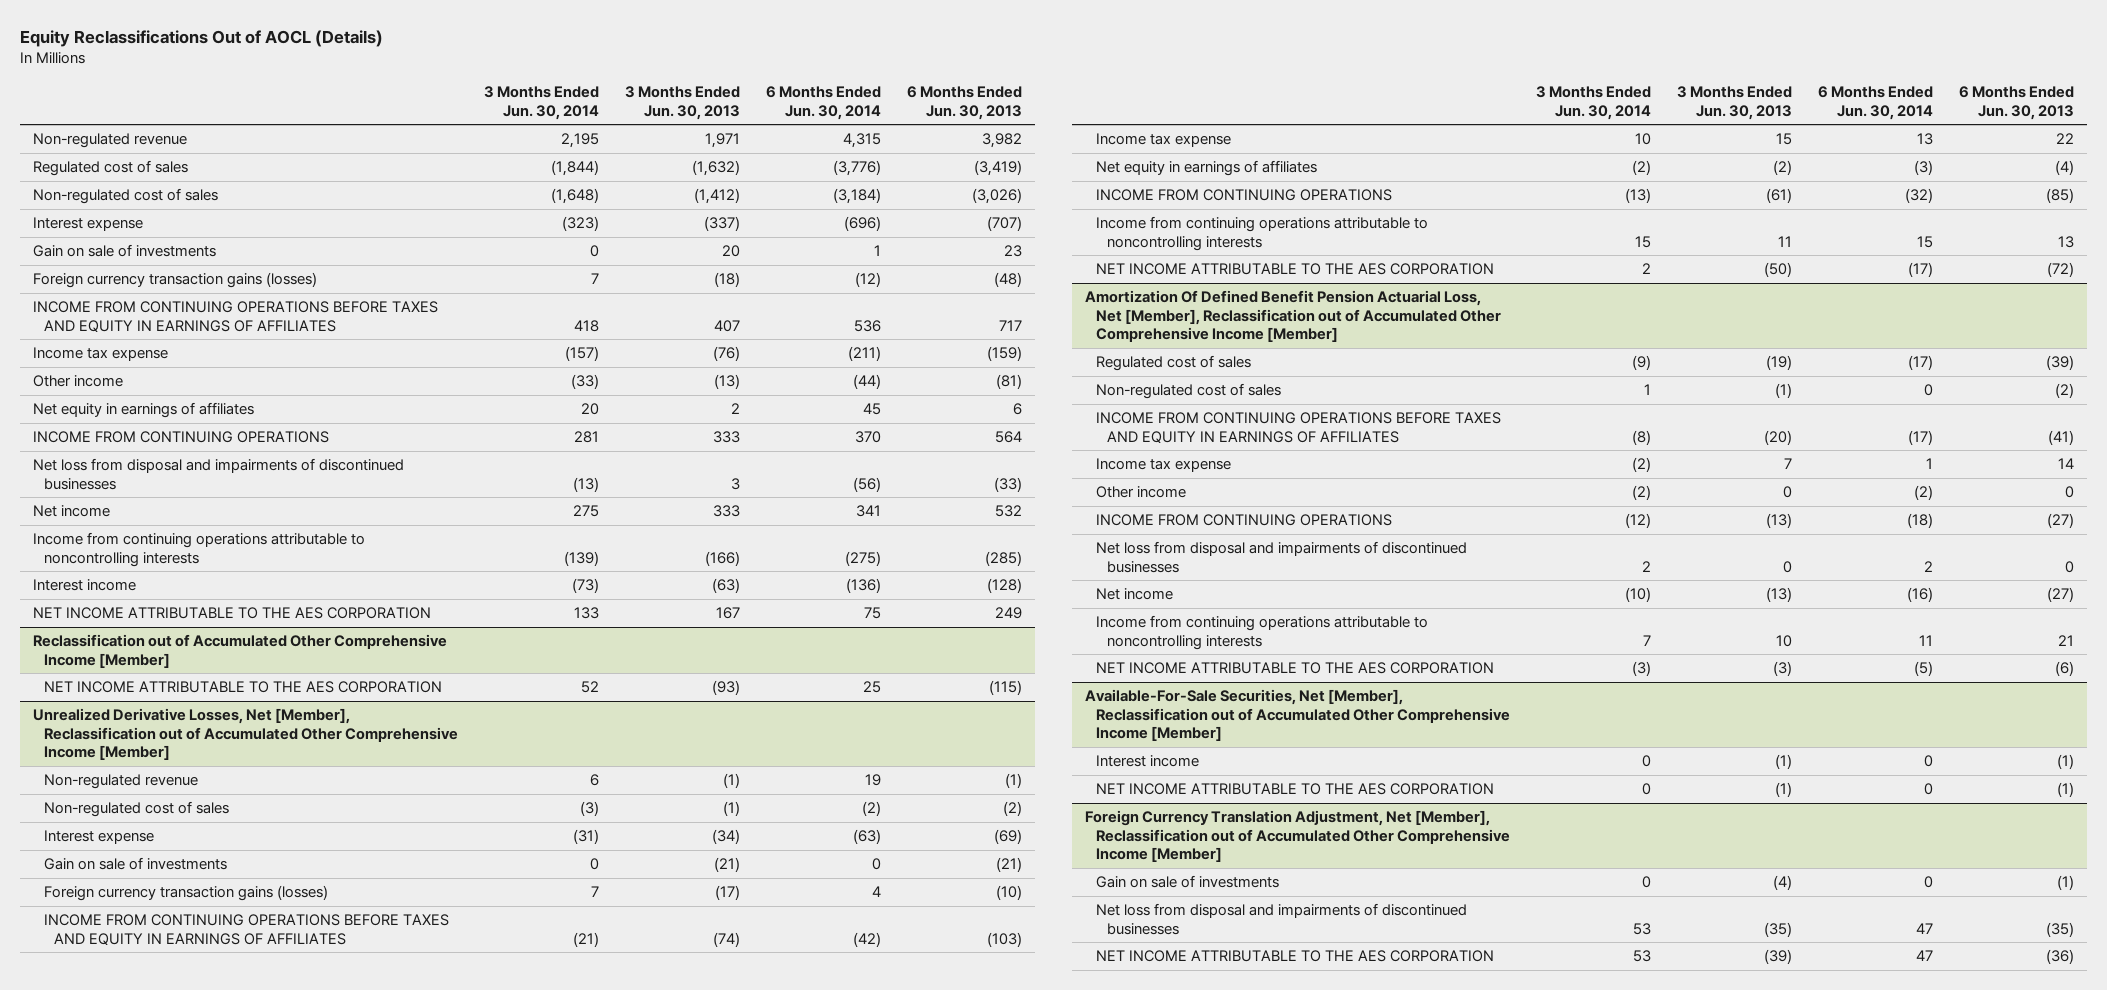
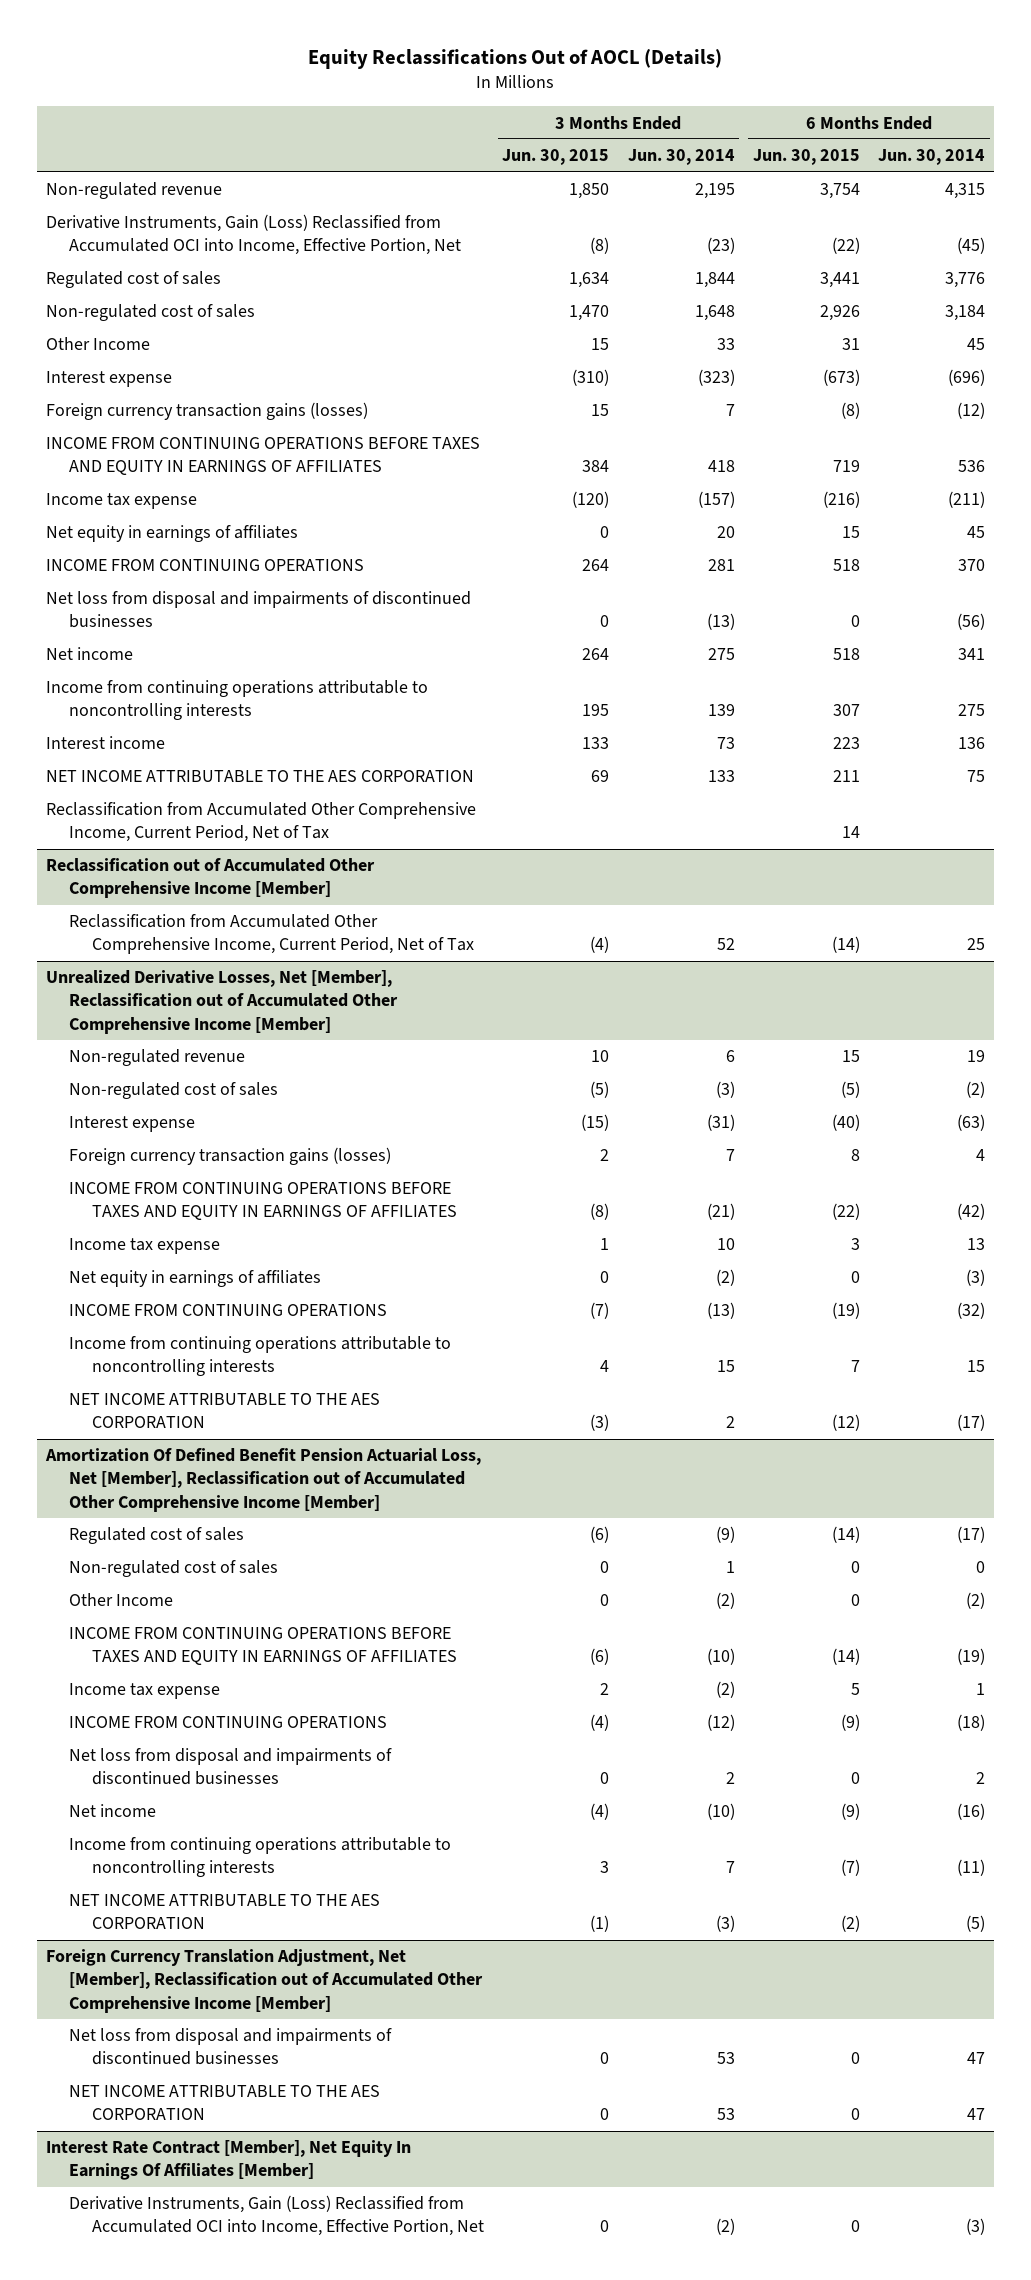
[624,85,740,120] 3 Months Ended Jun. 30, 2013 -> none
[906,85,1022,120] 6 Months Ended Jun. 30, 2013 -> none
none -> [502,149,610,166] Jun. 30, 2015
none -> [752,149,860,166] Jun. 30, 2015
none -> [45,214,461,256] Derivative Instruments, Gain (Loss) Reclassified from Accumulated OCI into Income, Effective Portion, Net
[550,160,599,177] (1,844) -> [694,272,735,289] 1,844
[832,160,881,177] (3,776) -> [945,272,986,289] 3,776
[550,188,599,205] (1,648) -> [694,305,735,322] 1,648
[832,188,881,205] (3,184) -> [945,305,986,322] 3,184
none -> [45,337,150,351] Other Income
[32,244,216,258] Gain on sale of investments -> none
[32,375,123,388] Other income -> none
[563,550,599,566] (139) -> [707,704,735,717] 139
[844,550,881,566] (275) -> [958,704,986,717] 275
[571,578,599,594] (73) -> [716,737,735,750] 73
[845,578,881,594] (136) -> [958,737,986,750] 136
none -> [45,802,476,843] Reclassification from Accumulated Other Comprehensive Income, Current Period, Net of Tax
[43,681,442,694] NET INCOME ATTRIBUTABLE TO THE AES CORPORATION -> [68,914,475,955] Reclassification from Accumulated Other Comprehensive Income, Current Period, Net of Tax
[43,857,227,871] Gain on sale of investments -> none
none -> [68,1593,173,1607] Other Income
[1632,429,1652,445] (8) -> [706,1648,735,1666] (10)
[1908,429,1934,445] (17) -> [957,1648,986,1666] (19)
[1096,486,1187,499] Other income -> none
[1919,634,1934,646] 11 -> [957,1859,986,1877] (11)
[1085,689,1511,742] Available-For-Sale Securities, Net [Member], Reclassification out of Accumulated Other Comprehensive Income [Member] -> none
[1096,755,1200,768] Interest income -> none
[1096,783,1495,796] NET INCOME ATTRIBUTABLE TO THE AES CORPORATION -> none
[1096,875,1280,889] Gain on sale of investments -> none
none -> [45,2140,411,2181] Interest Rate Contract [Member], Net Equity In Earnings Of Affiliates [Member]
none -> [68,2195,485,2237] Derivative Instruments, Gain (Loss) Reclassified from Accumulated OCI into Income, Effective Portion, Net

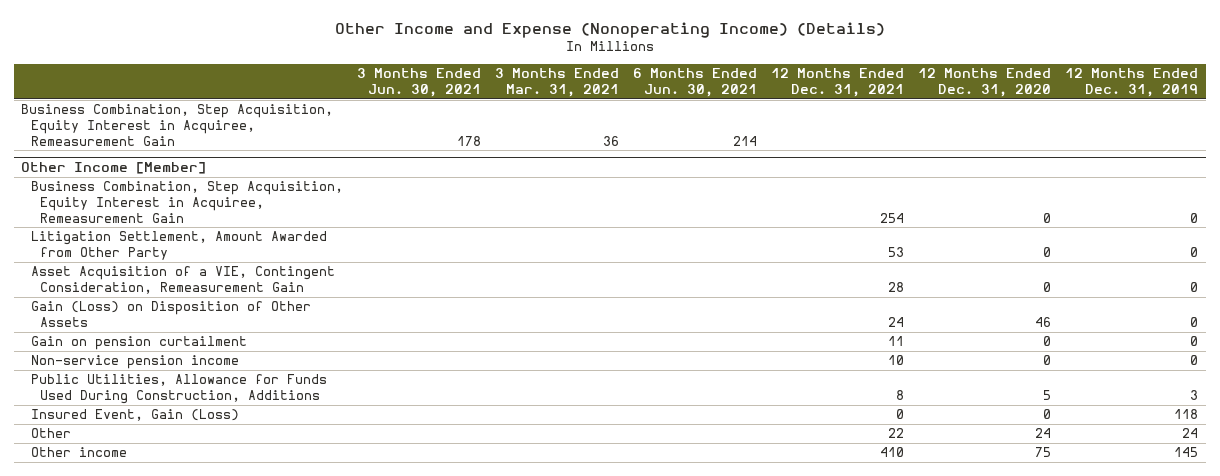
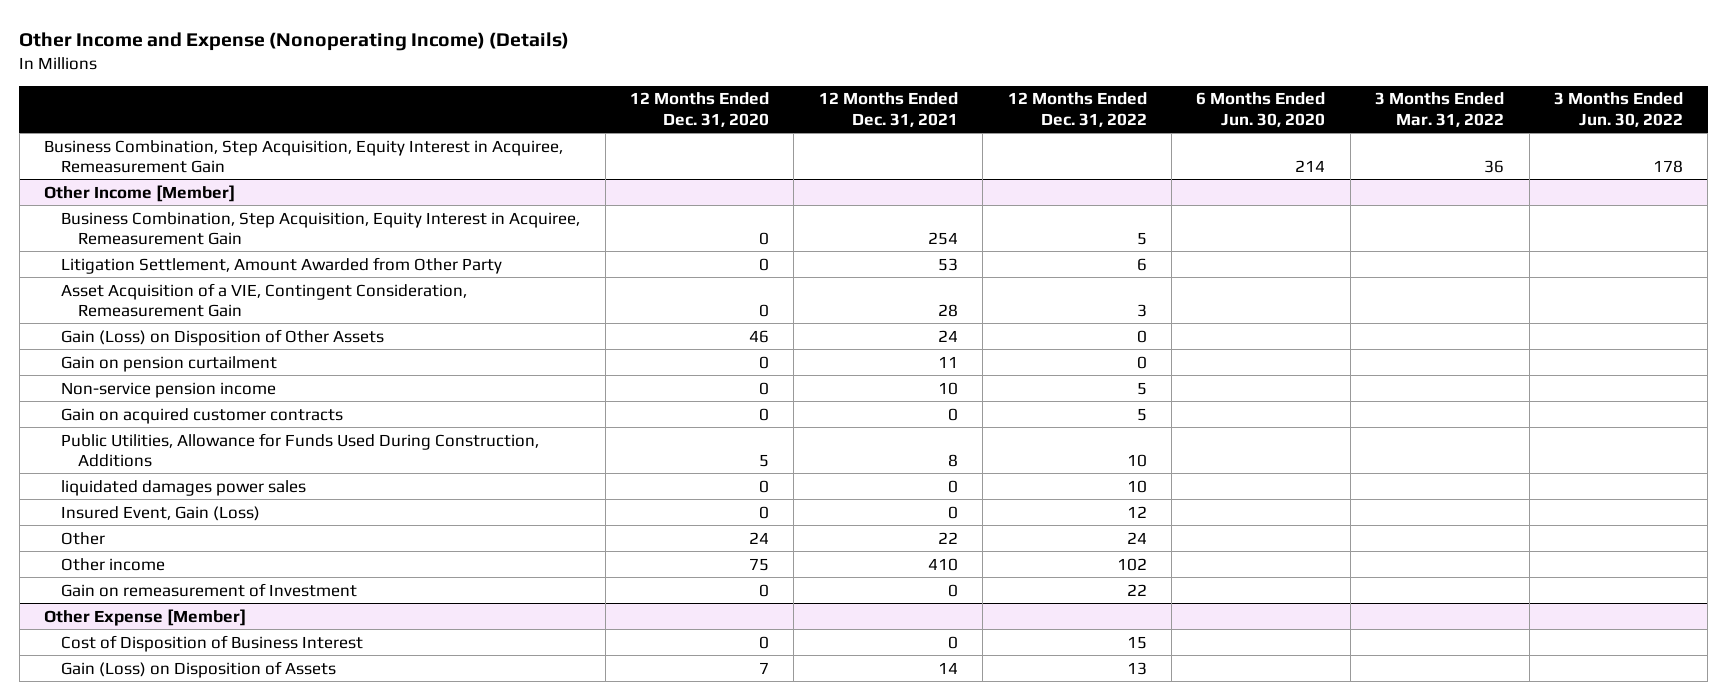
[356,68,481,97] 3 Months Ended Jun. 30, 2021 -> none
[494,68,619,97] 3 Months Ended Mar. 31, 2021 -> none
[632,68,757,97] 6 Months Ended Jun. 30, 2021 -> none
[1065,68,1199,97] 12 Months Ended Dec. 31, 2019 -> none
none -> [1007,92,1147,127] 12 Months Ended Dec. 31, 2022
none -> [1196,92,1326,127] 6 Months Ended Jun. 30, 2020
none -> [1375,92,1505,127] 3 Months Ended Mar. 31, 2022
none -> [1553,92,1683,127] 3 Months Ended Jun. 30, 2022
none -> [61,407,344,424] Gain on acquired customer contracts
none -> [61,479,307,496] liquidated damages power sales
none -> [61,582,358,597] Gain on remeasurement of Investment
none -> [44,608,247,626] Other Expense [Member]
none -> [61,634,364,652] Cost of Disposition of Business Interest
none -> [61,660,337,678] Gain (Loss) on Disposition of Assets

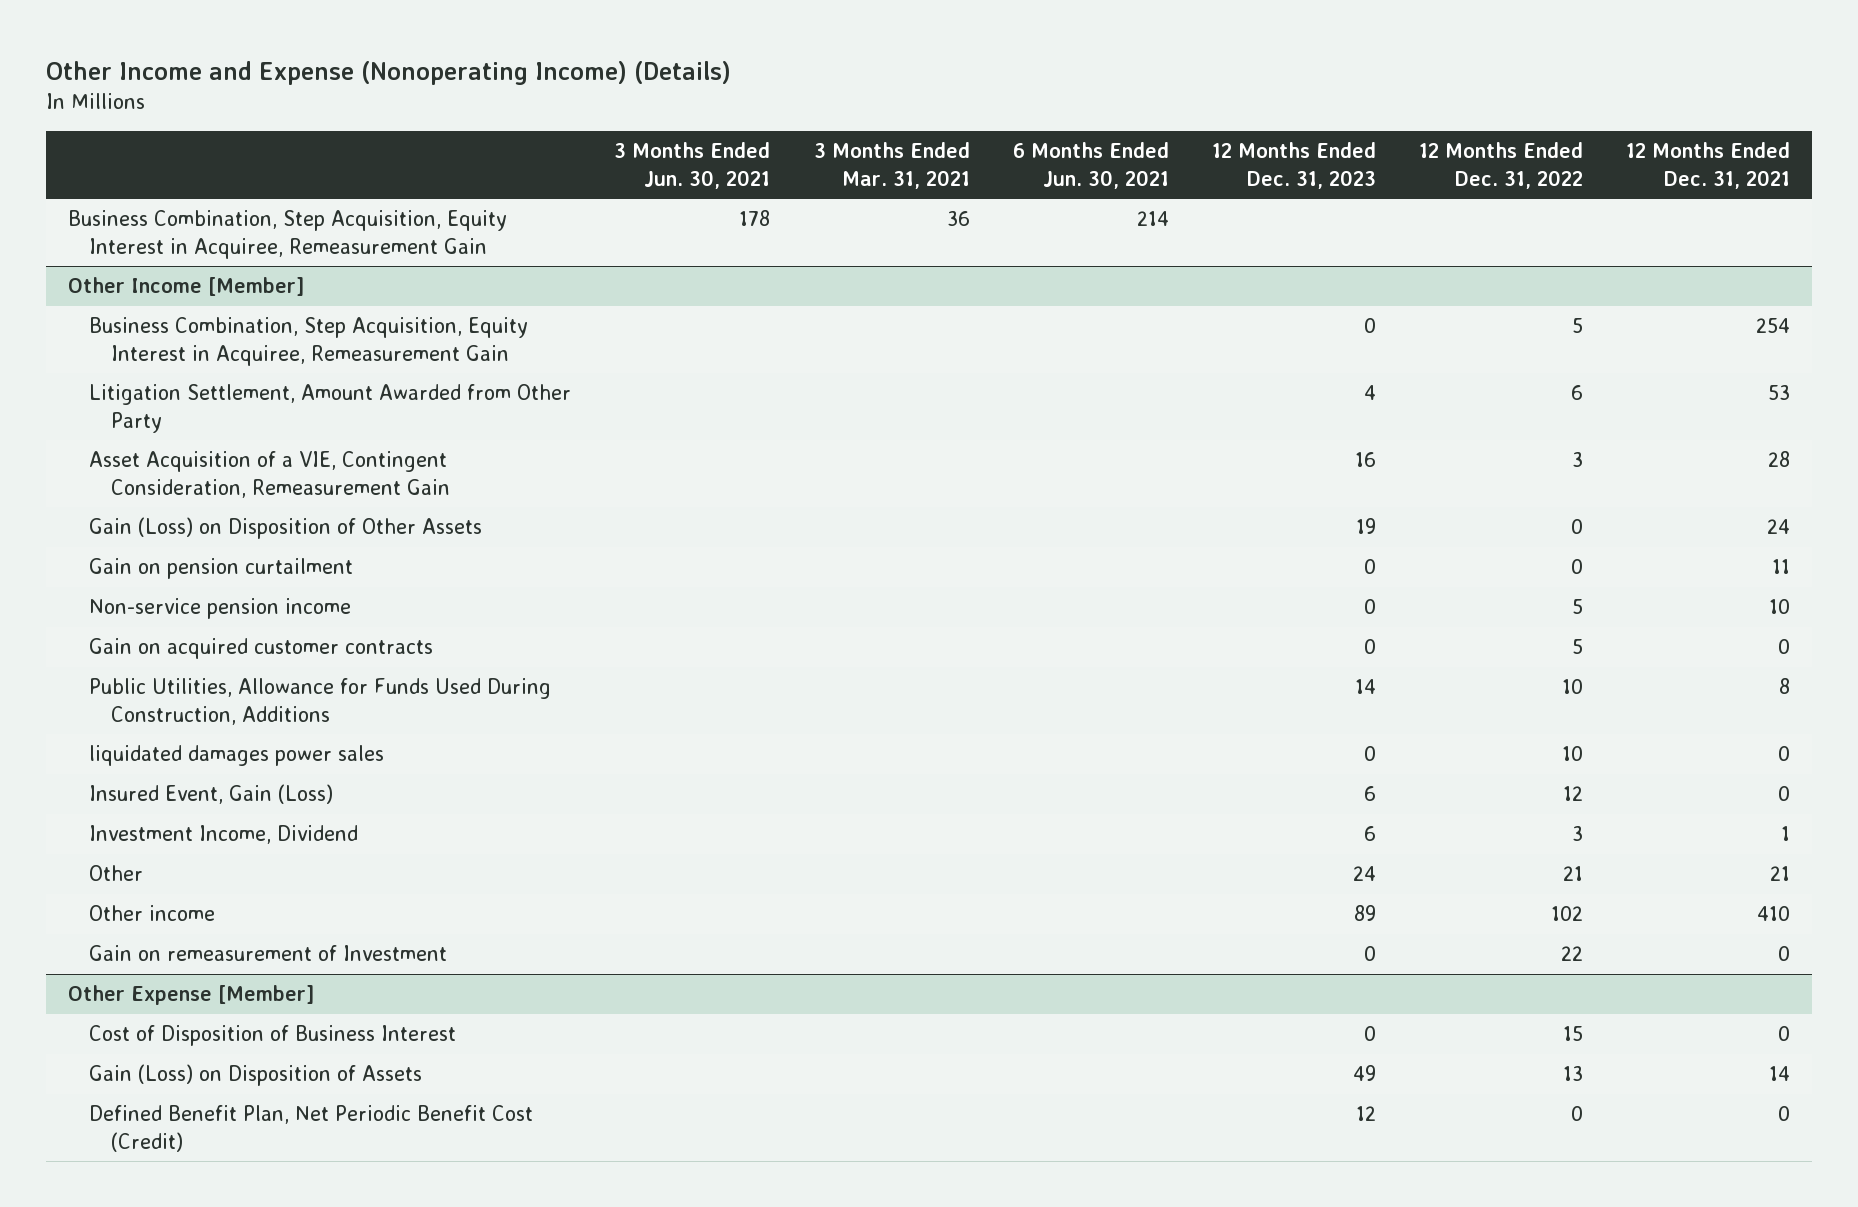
[629,92,769,127] 12 Months Ended Dec. 31, 2020 -> none
[1196,92,1326,127] 6 Months Ended Jun. 30, 2020 -> none
[1375,92,1505,127] 3 Months Ended Mar. 31, 2022 -> none
[1553,92,1683,127] 3 Months Ended Jun. 30, 2022 -> none
none -> [614,142,771,189] 3 Months Ended Jun. 30, 2021
none -> [813,142,970,189] 3 Months Ended Mar. 31, 2021
none -> [1012,142,1169,189] 6 Months Ended Jun. 30, 2021
none -> [1211,142,1376,189] 12 Months Ended Dec. 31, 2023
none -> [89,825,359,845] Investment Income, Dividend
[937,531,958,544] 22 -> [1770,866,1791,882] 21
[1126,531,1147,544] 24 -> [1563,866,1584,882] 21
none -> [89,1105,534,1152] Defined Benefit Plan, Net Periodic Benefit Cost (Credit)

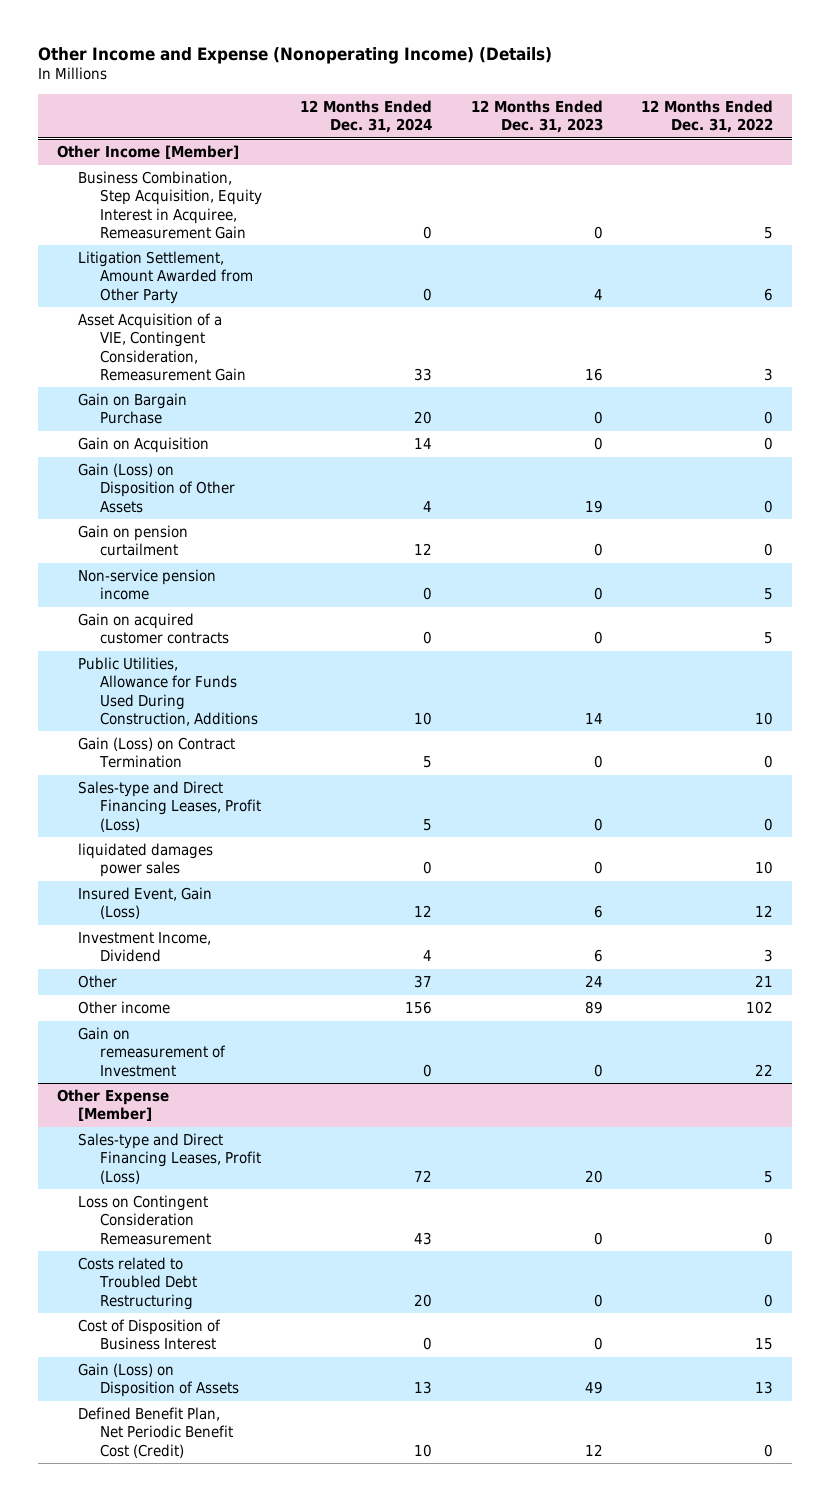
[614,142,771,189] 3 Months Ended Jun. 30, 2021 -> none
[813,142,970,189] 3 Months Ended Mar. 31, 2021 -> none
[1012,142,1169,189] 6 Months Ended Jun. 30, 2021 -> none
[1626,142,1791,189] 12 Months Ended Dec. 31, 2021 -> none
none -> [300,99,433,133] 12 Months Ended Dec. 31, 2024
[67,210,507,259] Business Combination, Step Acquisition, Equity Interest in Acquiree, Remeasurement Gain -> none
none -> [78,393,188,425] Gain on Bargain Purchase
none -> [78,437,210,454] Gain on Acquisition
none -> [78,737,236,769] Gain (Loss) on Contract Termination
none -> [78,781,262,832] Sales-type and Direct Financing Leases, Profit (Loss)
none -> [78,1133,262,1184] Sales-type and Direct Financing Leases, Profit (Loss)
none -> [78,1195,212,1245] Loss on Contingent Consideration Remeasurement
none -> [78,1257,198,1310] Costs related to Troubled Debt Restructuring

